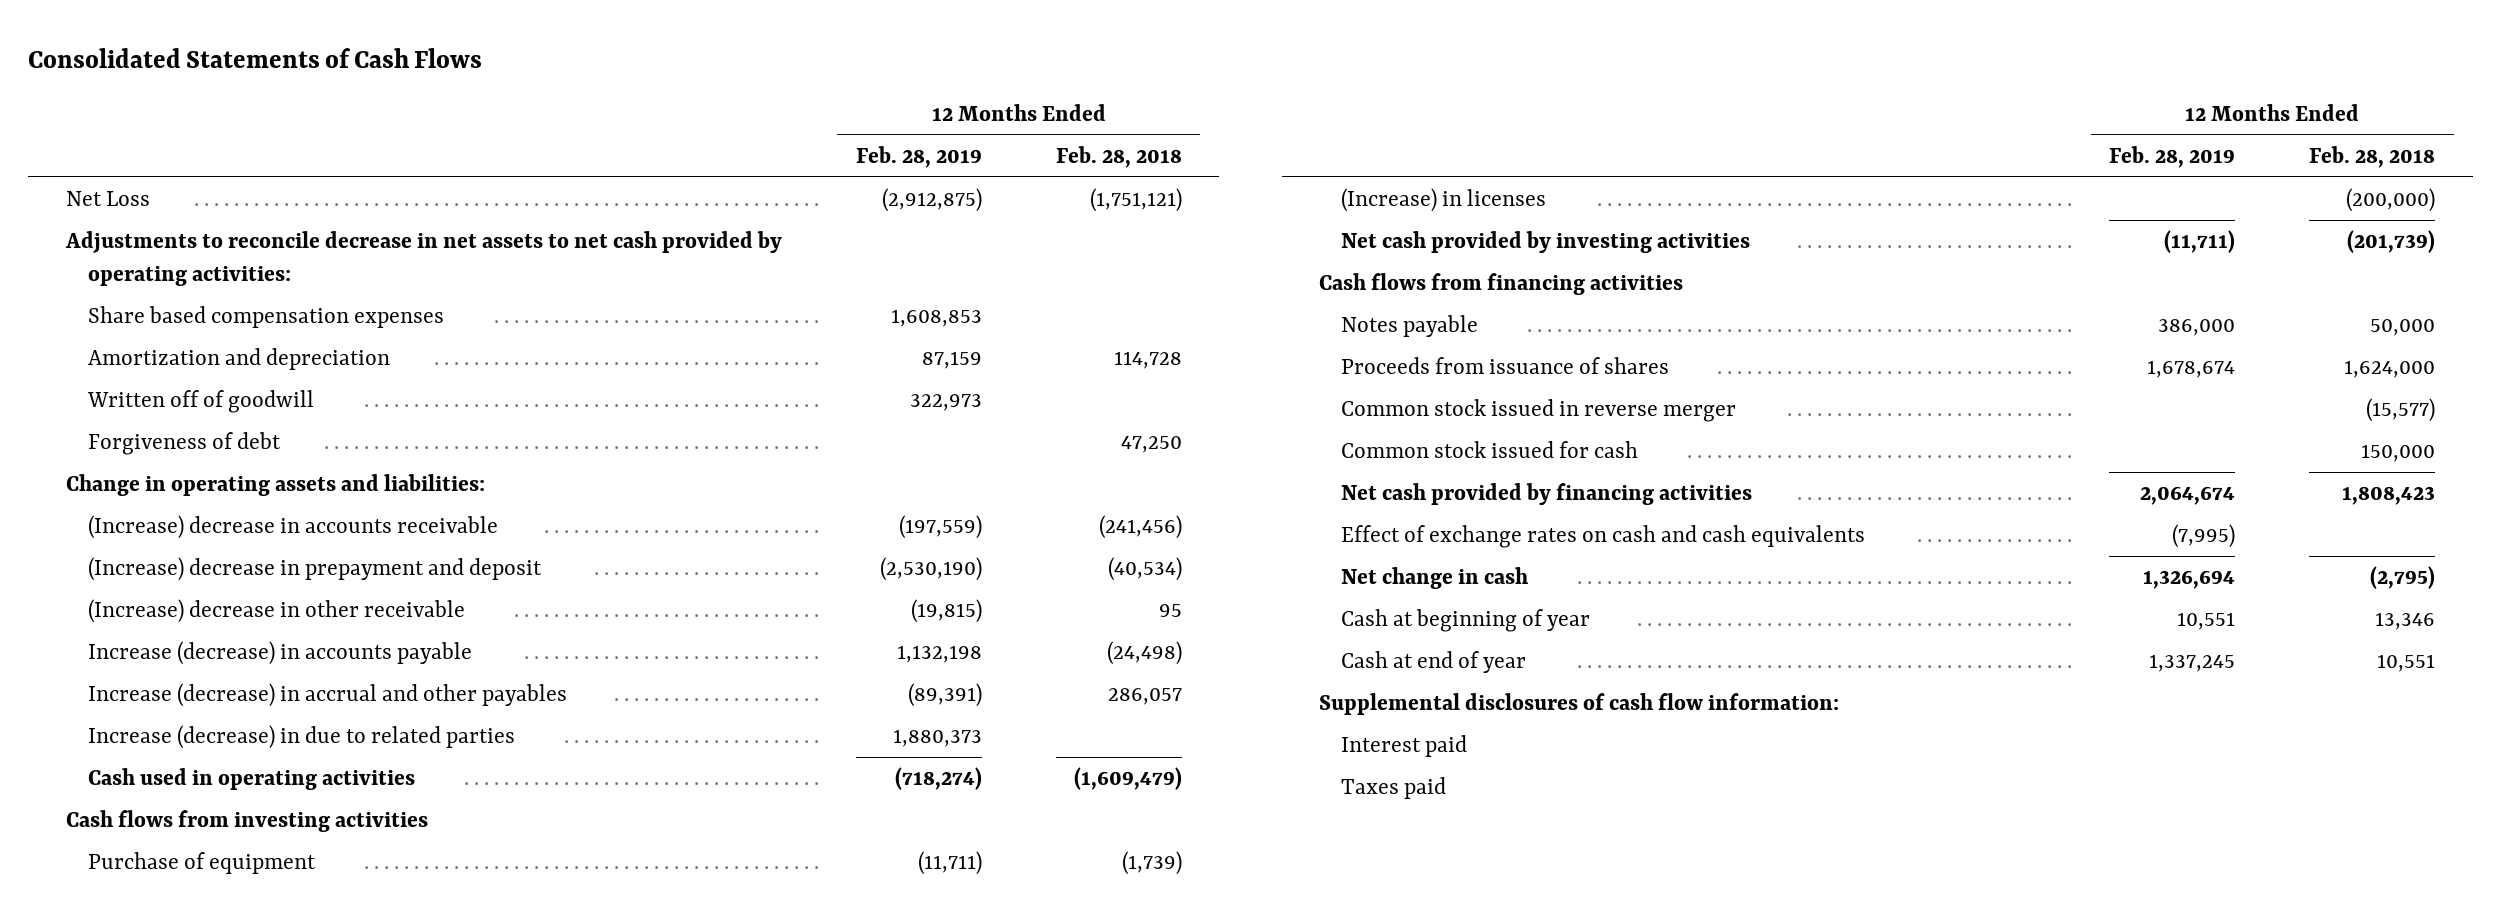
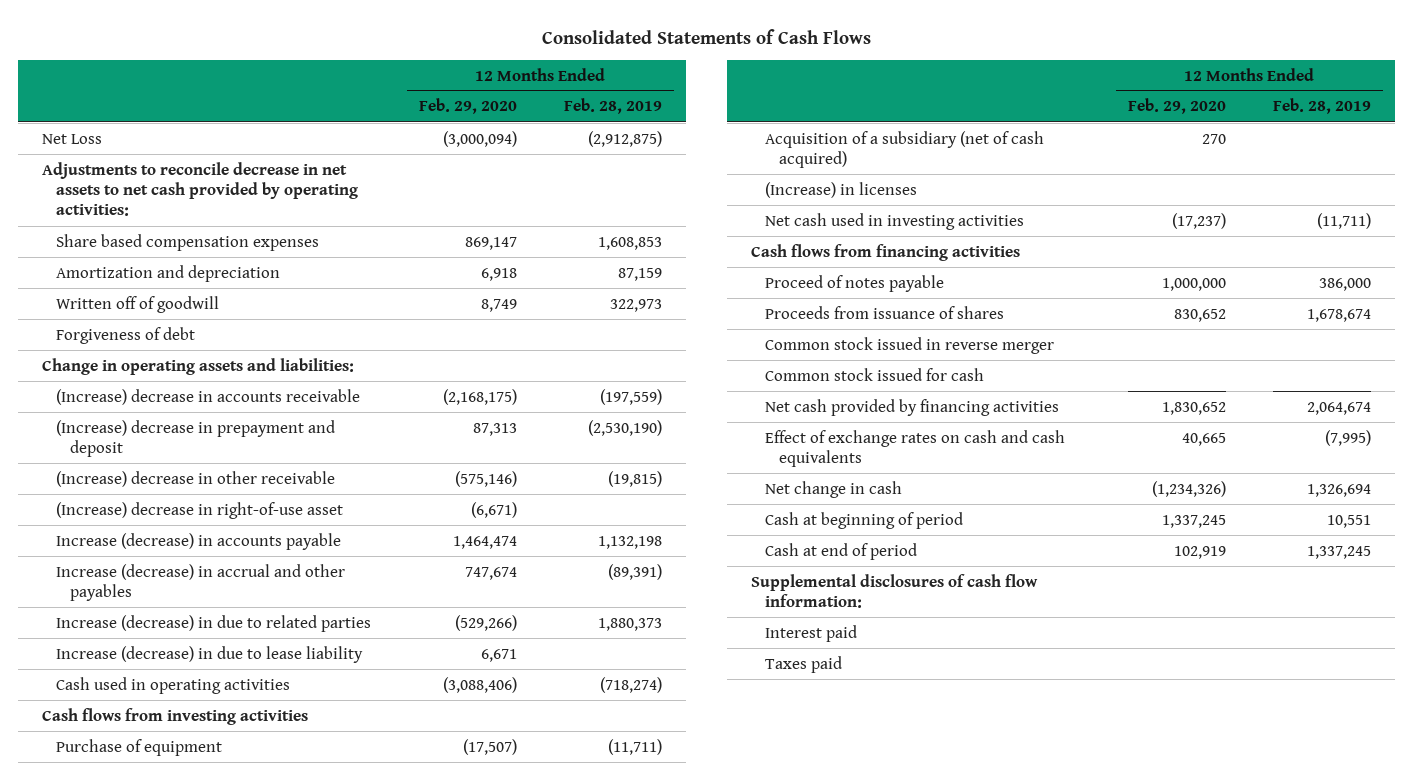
[1055,145,1182,168] Feb. 28, 2018 -> none
none -> [418,98,517,115] Feb. 29, 2020
none -> [56,501,344,519] (Increase) decrease in right-of-use asset
none -> [56,645,364,663] Increase (decrease) in due to lease liability
none -> [765,130,1045,168] Acquisition of a subsidiary (net of cash acquired)
[1341,231,1751,254] Net cash provided by investing activities -> [765,212,1025,230] Net cash used in investing activities
[1341,315,1479,338] Notes payable -> [765,274,945,292] Proceed of notes payable
[1341,609,1591,633] Cash at beginning of year -> [765,511,964,529] Cash at beginning of period
[1341,651,1527,674] Cash at end of year -> [765,542,918,560] Cash at end of period

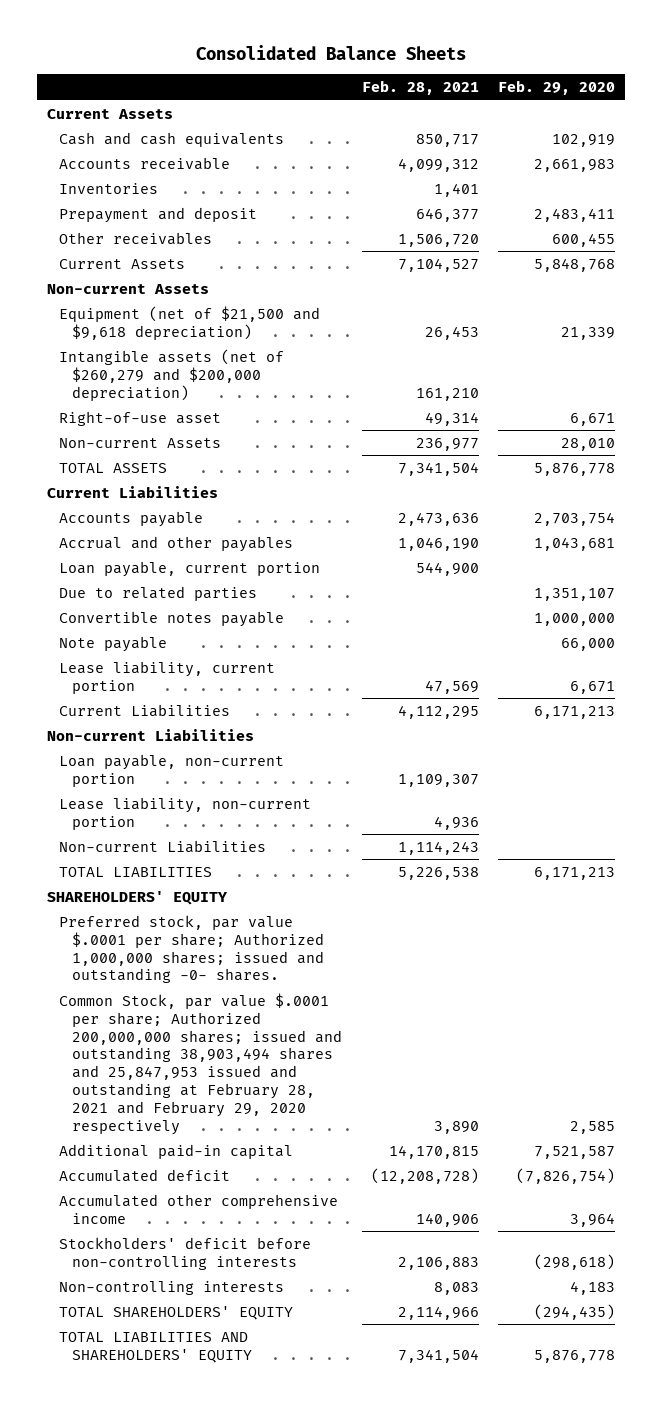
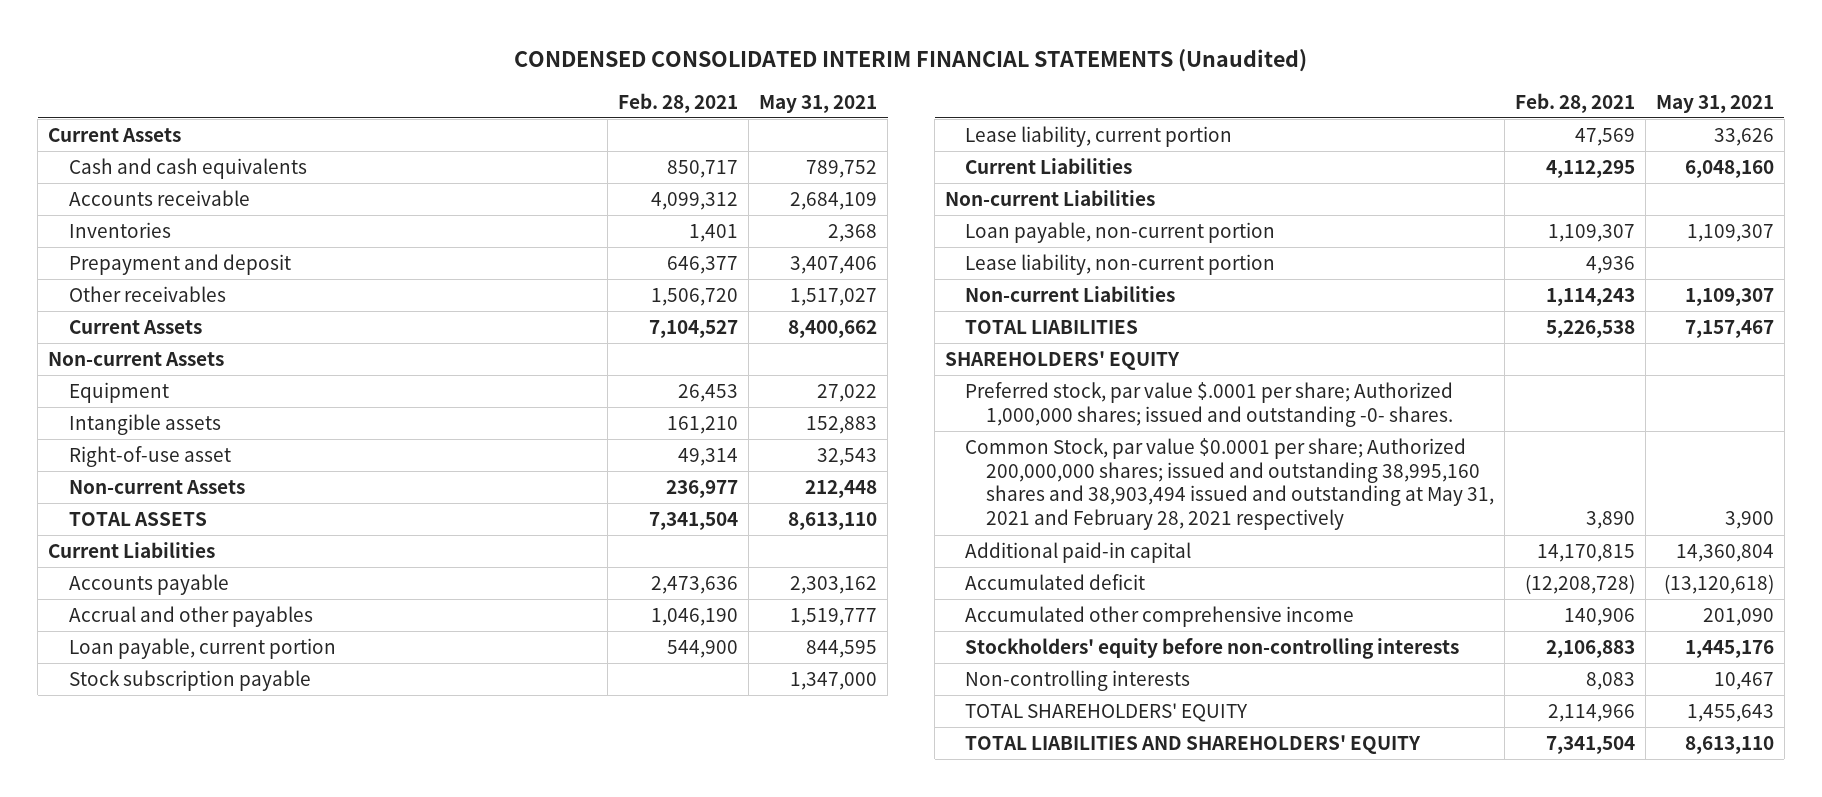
[195,44,466,60] Consolidated Balance Sheets -> [514,48,1308,72] CONDENSED CONSOLIDATED INTERIM FINANCIAL STATEMENTS (Unaudited)
[498,80,616,96] Feb. 29, 2020 -> none
none -> [759,94,878,113] May 31, 2021
[59,305,321,340] Equipment (net of $21,500 and $9,618 depreciation) -> [68,381,169,403] Equipment
[59,348,285,401] Intangible assets (net of $260,279 and $200,000 depreciation) -> [68,413,221,435] Intangible assets
[59,585,258,601] Due to related parties -> none
[59,610,285,627] Convertible notes payable -> none
[59,635,168,652] Note payable -> none
none -> [68,669,311,691] Stock subscription payable
[59,992,343,1135] Common Stock, par value $.0001 per share; Authorized 200,000,000 shares; issued and outstanding 38,903,494 shares and 25,847,953 issued and outstanding at February 28, 2021 and February 29, 2020 respectively -> [965,437,1495,531] Common Stock, par value $0.0001 per share; Authorized 200,000,000 shares; issued and outstanding 38,995,160 shares and 38,903,494 issued and outstanding at May 31, 2021 and February 28, 2021 respectively
[59,1236,312,1270] Stockholders' deficit before non-controlling interests -> [965,637,1460,659] Stockholders' equity before non-controlling interests

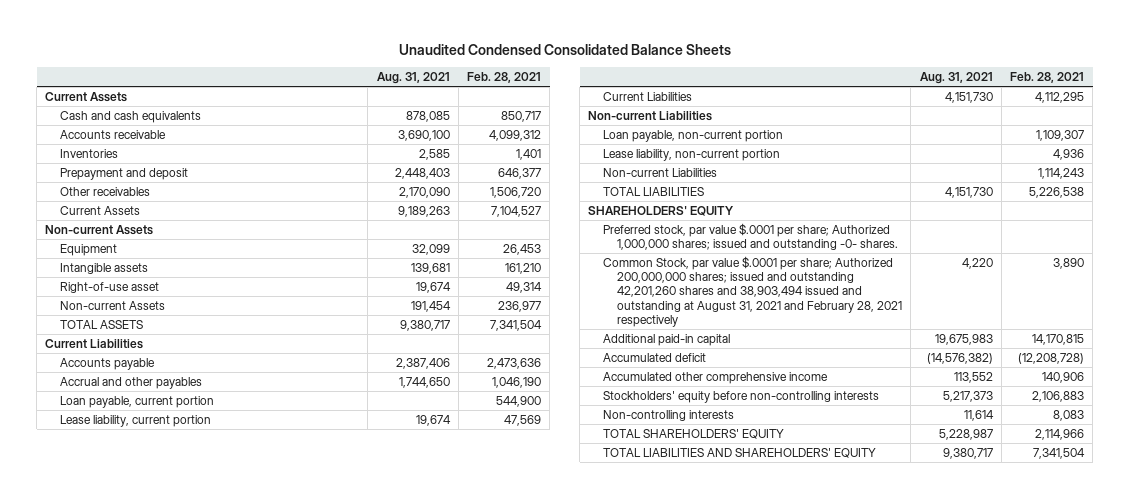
[514,48,1308,72] CONDENSED CONSOLIDATED INTERIM FINANCIAL STATEMENTS (Unaudited) -> [398,44,731,56] Unaudited Condensed Consolidated Balance Sheets
[759,94,878,113] May 31, 2021 -> none
none -> [376,72,450,85] Aug. 31, 2021
[68,669,311,691] Stock subscription payable -> none
[965,437,1495,531] Common Stock, par value $0.0001 per share; Authorized 200,000,000 shares; issued and outstanding 38,995,160 shares and 38,903,494 issued and outstanding at May 31, 2021 and February 28, 2021 respectively -> [602,255,903,327] Common Stock, par value $.0001 per share; Authorized 200,000,000 shares; issued and outstanding 42,201,260 shares and 38,903,494 issued and outstanding at August 31, 2021 and February 28, 2021 respectively

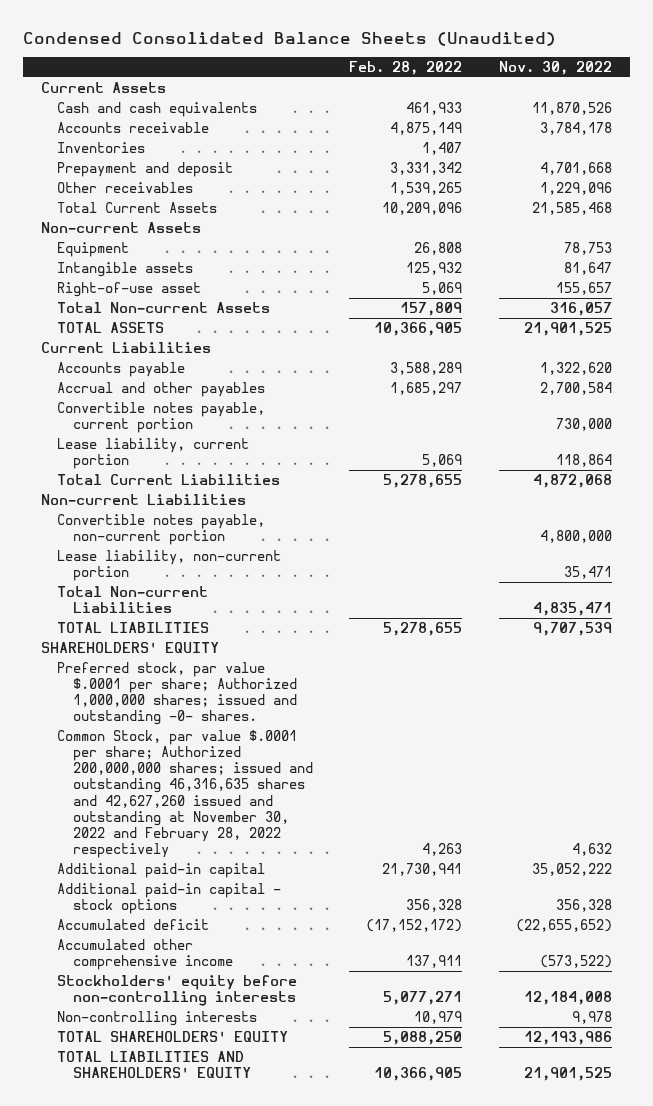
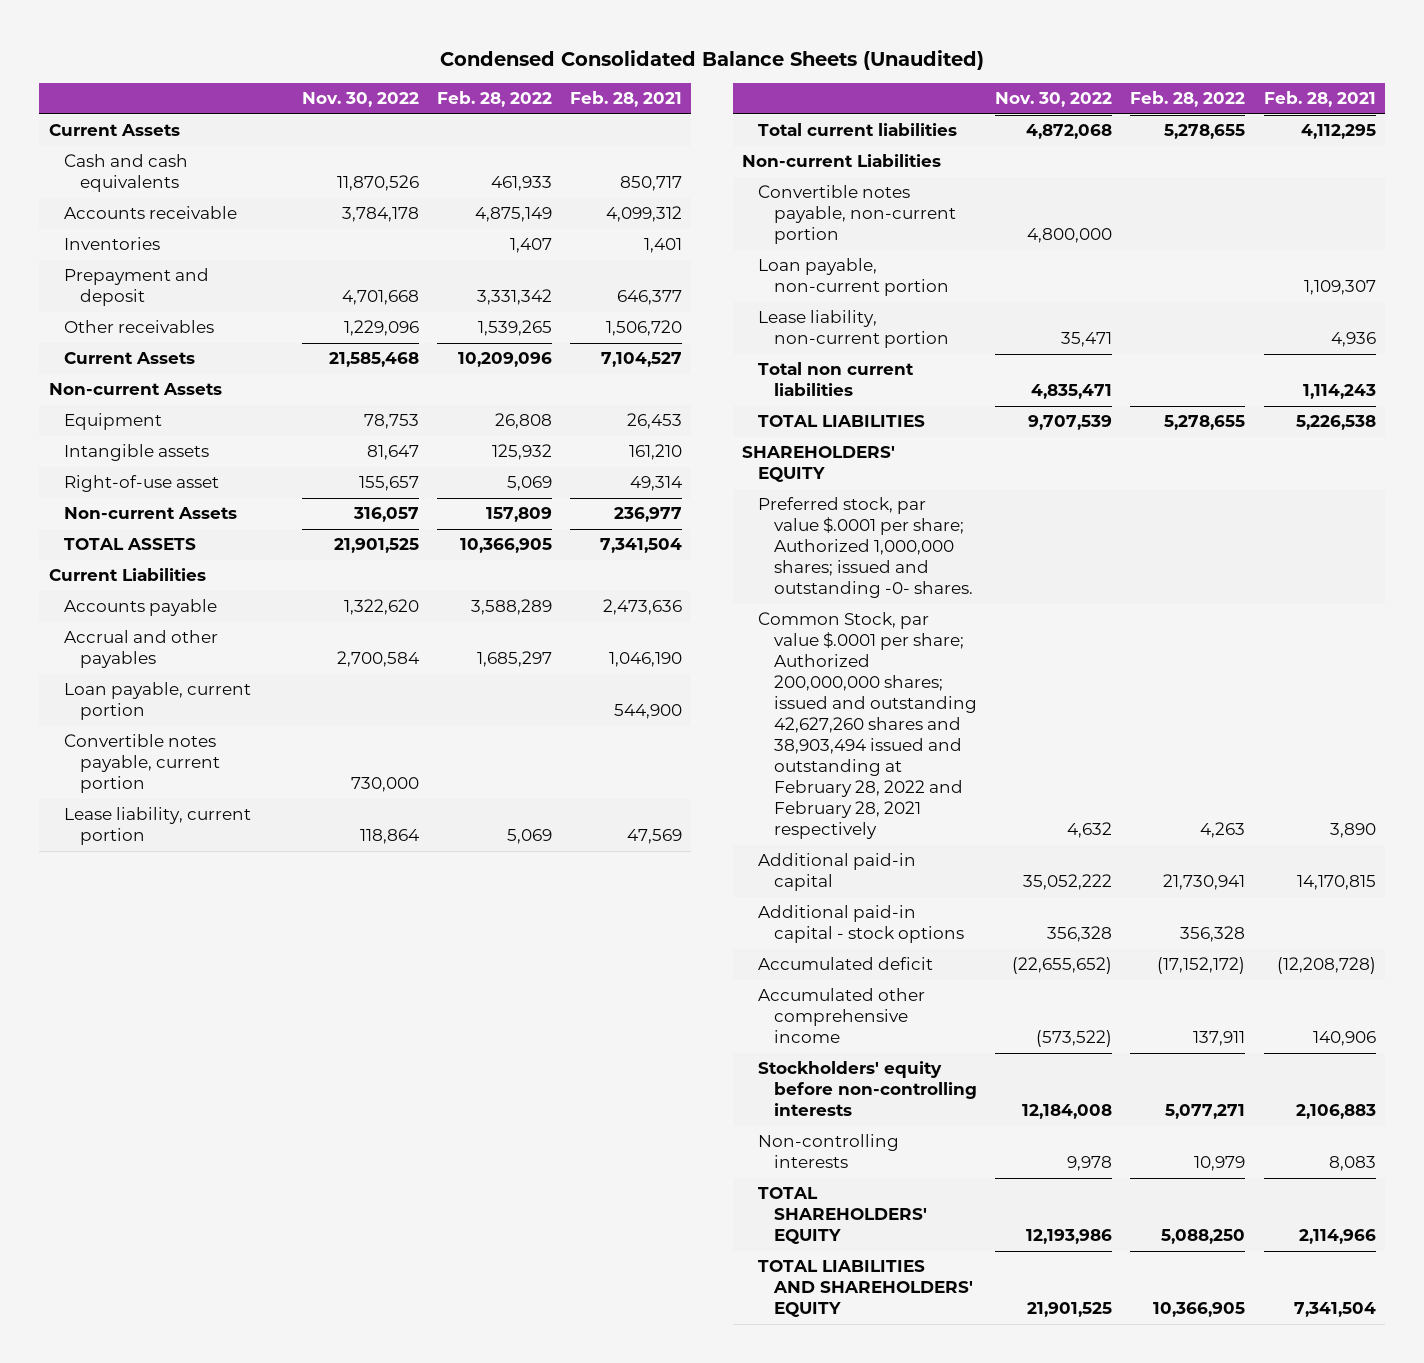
none -> [569,91,682,108] Feb. 28, 2021
[56,201,217,213] Total Current Assets -> [64,352,196,365] Current Assets
[56,301,270,313] Total Non-current Assets -> [64,507,238,520] Non-current Assets
none -> [64,682,252,721] Loan payable, current portion
[56,473,280,485] Total Current Liabilities -> [758,123,958,137] Total current liabilities
none -> [758,258,950,297] Loan payable, non-current portion
[56,585,208,614] Total Non-current Liabilities -> [758,362,915,397] Total non current liabilities
[56,729,313,859] Common Stock, par value $.0001 per share; Authorized 200,000,000 shares; issued and outstanding 46,316,635 shares and 42,627,260 issued and outstanding at November 30, 2022 and February 28, 2022 respectively -> [758,612,978,840] Common Stock, par value $.0001 per share; Authorized 200,000,000 shares; issued and outstanding 42,627,260 shares and 38,903,494 issued and outstanding at February 28, 2022 and February 28, 2021 respectively

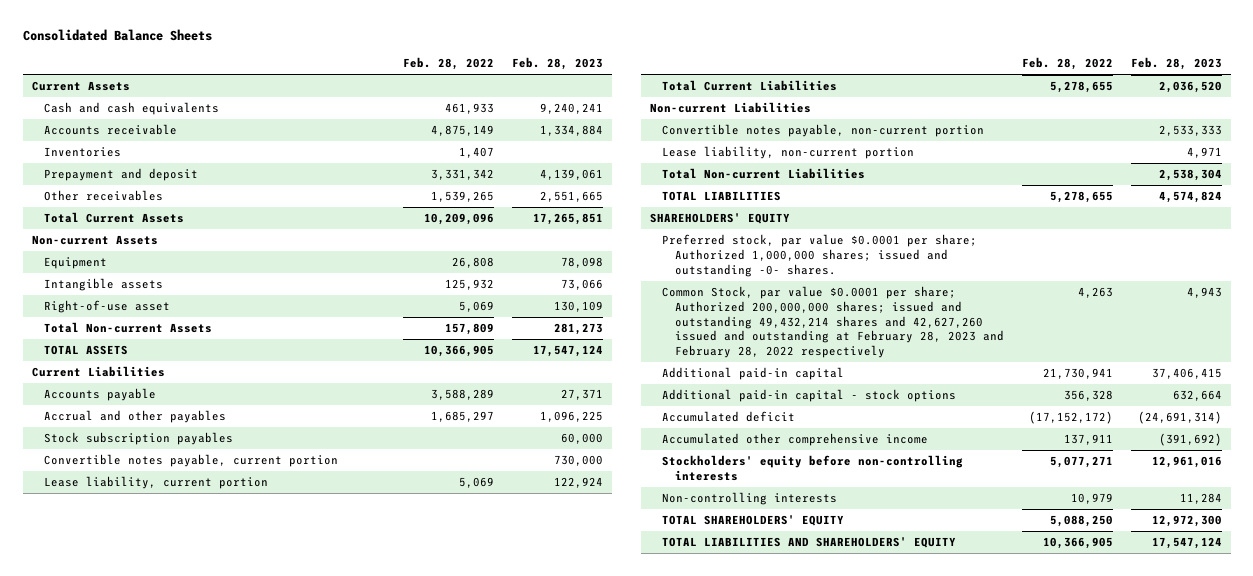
[440,49,985,70] Condensed Consolidated Balance Sheets (Unaudited) -> [22,29,212,42] Consolidated Balance Sheets
[301,92,419,108] Nov. 30, 2022 -> none
[569,91,682,108] Feb. 28, 2021 -> none
none -> [512,57,604,71] Feb. 28, 2023
[64,352,196,365] Current Assets -> [43,212,184,224] Total Current Assets
[64,507,238,520] Non-current Assets -> [43,322,212,334] Total Non-current Assets
[64,682,252,721] Loan payable, current portion -> none
none -> [43,432,233,446] Stock subscription payables
[758,123,958,137] Total current liabilities -> [662,80,838,92] Total Current Liabilities
[758,258,950,297] Loan payable, non-current portion -> none
[758,362,915,397] Total non current liabilities -> [662,168,866,180] Total Non-current Liabilities
[758,497,974,599] Preferred stock, par value $.0001 per share; Authorized 1,000,000 shares; issued and outstanding -0- shares. -> [662,234,978,277] Preferred stock, par value $0.0001 per share; Authorized 1,000,000 shares; issued and outstanding -0- shares.
[758,612,978,840] Common Stock, par value $.0001 per share; Authorized 200,000,000 shares; issued and outstanding 42,627,260 shares and 38,903,494 issued and outstanding at February 28, 2022 and February 28, 2021 respectively -> [662,286,1004,359] Common Stock, par value $0.0001 per share; Authorized 200,000,000 shares; issued and outstanding 49,432,214 shares and 42,627,260 issued and outstanding at February 28, 2023 and February 28, 2022 respectively

